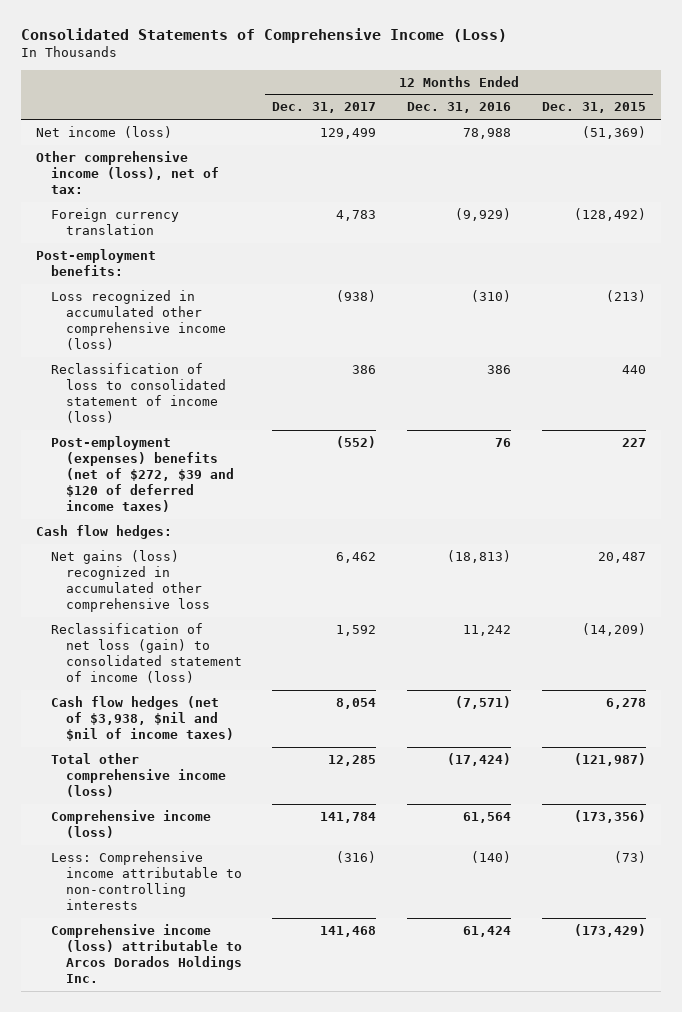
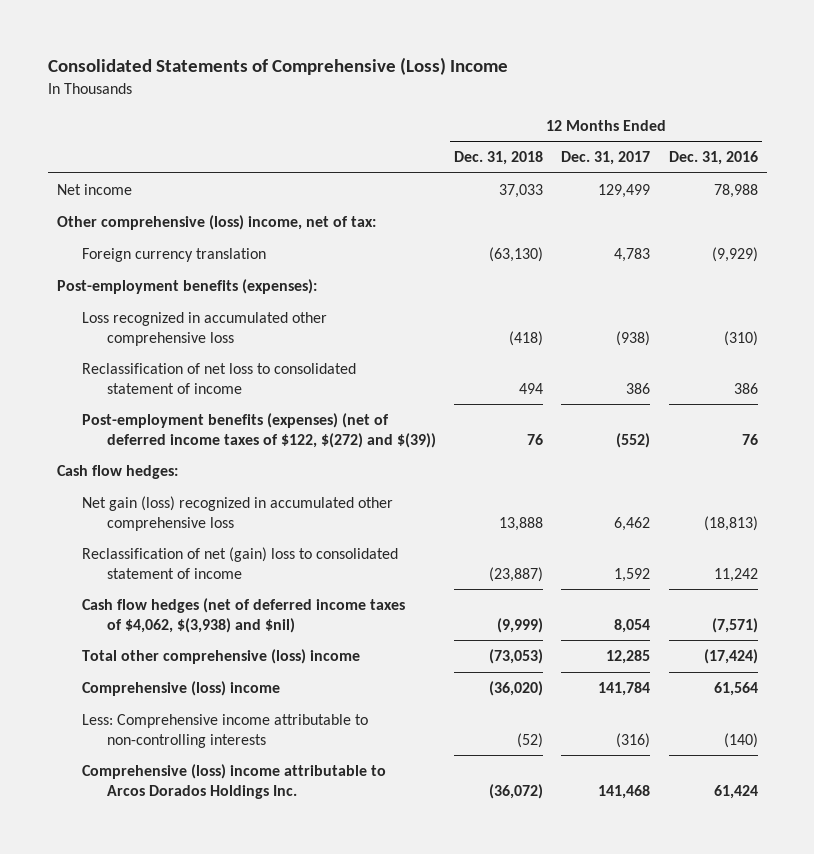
[21,28,508,44] Consolidated Statements of Comprehensive Income (Loss) -> [47,57,508,76] Consolidated Statements of Comprehensive (Loss) Income
[541,102,646,114] Dec. 31, 2015 -> none
none -> [454,151,544,166] Dec. 31, 2018
[36,125,173,138] Net income (loss) -> [56,183,132,195] Net income
[36,150,220,194] Other comprehensive income (loss), net of tax: -> [56,214,376,230] Other comprehensive (loss) income, net of tax:
[36,248,157,276] Post-employment benefits: -> [56,278,317,294] Post-employment benefits (expenses):
[51,289,226,351] Loss recognized in accumulated other comprehensive income (loss) -> [81,311,327,346] Loss recognized in accumulated other comprehensive loss
[51,362,226,424] Reclassification of loss to consolidated statement of income (loss) -> [81,362,356,394] Reclassification of net loss to consolidated statement of income
[51,435,234,513] Post-employment (expenses) benefits (net of $272, $39 and $120 of deferred income taxes) -> [81,412,437,448] Post-employment benefits (expenses) (net of deferred income taxes of $122, $(272) and $(39))
[51,549,210,613] Net gains (loss) recognized in accumulated other comprehensive loss -> [81,495,393,531] Net gain (loss) recognized in accumulated other comprehensive loss
[51,622,242,684] Reclassification of net loss (gain) to consolidated statement of income (loss) -> [81,546,398,579] Reclassification of net (gain) loss to consolidated statement of income
[51,695,234,741] Cash flow hedges (net of $3,938, $nil and $nil of income taxes) -> [81,597,405,633] Cash flow hedges (net of deferred income taxes of $4,062, $(3,938) and $nil)
[51,752,226,797] Total other comprehensive income (loss) -> [81,648,360,664] Total other comprehensive (loss) income
[51,809,212,838] Comprehensive income (loss) -> [81,680,280,696] Comprehensive (loss) income
[51,923,242,984] Comprehensive income (loss) attributable to Arcos Dorados Holdings Inc. -> [81,763,386,799] Comprehensive (loss) income attributable to Arcos Dorados Holdings Inc.

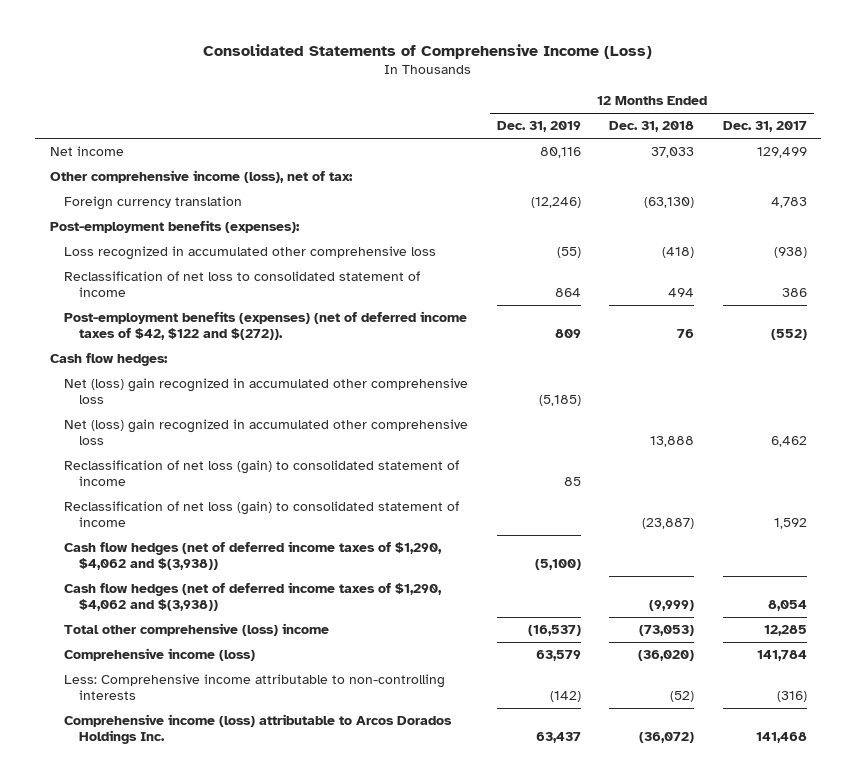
[47,57,508,76] Consolidated Statements of Comprehensive (Loss) Income -> [203,44,653,60] Consolidated Statements of Comprehensive Income (Loss)
[668,151,758,166] Dec. 31, 2016 -> none
none -> [496,121,581,133] Dec. 31, 2019
[56,214,376,230] Other comprehensive (loss) income, net of tax: -> [49,170,353,184] Other comprehensive income (loss), net of tax:
[81,412,437,448] Post-employment benefits (expenses) (net of deferred income taxes of $122, $(272) and $(39)) -> [64,311,468,341] Post-employment benefits (expenses) (net of deferred income taxes of $42, $122 and $(272)).
none -> [64,378,469,405] Net (loss) gain recognized in accumulated other comprehensive loss
[81,495,393,531] Net gain (loss) recognized in accumulated other comprehensive loss -> [64,419,469,446] Net (loss) gain recognized in accumulated other comprehensive loss
none -> [64,460,460,487] Reclassification of net loss (gain) to consolidated statement of income
[81,546,398,579] Reclassification of net (gain) loss to consolidated statement of income -> [64,501,460,528] Reclassification of net loss (gain) to consolidated statement of income
none -> [64,541,443,571] Cash flow hedges (net of deferred income taxes of $1,290, $4,062 and $(3,938))
[81,597,405,633] Cash flow hedges (net of deferred income taxes of $4,062, $(3,938) and $nil) -> [64,582,443,612] Cash flow hedges (net of deferred income taxes of $1,290, $4,062 and $(3,938))
[81,680,280,696] Comprehensive (loss) income -> [64,648,256,662] Comprehensive income (loss)
[81,763,386,799] Comprehensive (loss) income attributable to Arcos Dorados Holdings Inc. -> [64,714,453,745] Comprehensive income (loss) attributable to Arcos Dorados Holdings Inc.

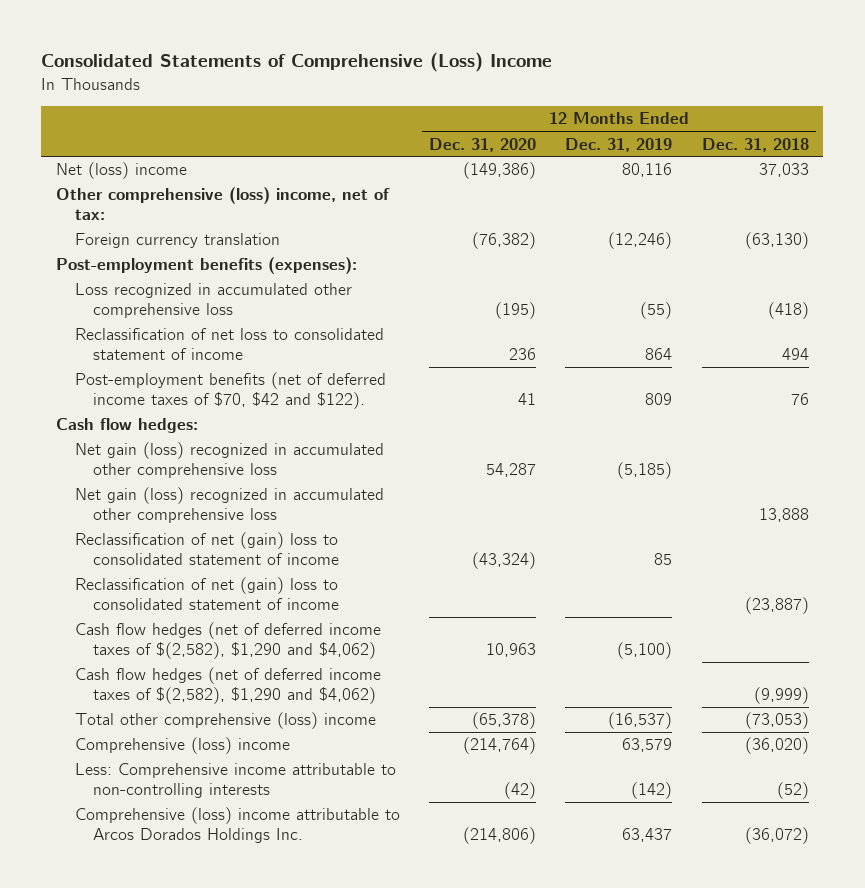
[203,44,653,60] Consolidated Statements of Comprehensive Income (Loss) -> [41,52,553,73] Consolidated Statements of Comprehensive (Loss) Income
[722,121,807,133] Dec. 31, 2017 -> none
none -> [428,137,536,152] Dec. 31, 2020
[49,146,124,157] Net income -> [56,162,188,180] Net (loss) income
[49,170,353,184] Other comprehensive income (loss), net of tax: -> [56,187,391,221] Other comprehensive (loss) income, net of tax:
[64,311,468,341] Post-employment benefits (expenses) (net of deferred income taxes of $42, $122 and $(272)). -> [74,372,386,410] Post-employment benefits (net of deferred income taxes of $70, $42 and $122).
[64,378,469,405] Net (loss) gain recognized in accumulated other comprehensive loss -> [74,442,384,479] Net gain (loss) recognized in accumulated other comprehensive loss
[64,419,469,446] Net (loss) gain recognized in accumulated other comprehensive loss -> [74,487,384,524] Net gain (loss) recognized in accumulated other comprehensive loss
[64,460,460,487] Reclassification of net loss (gain) to consolidated statement of income -> [74,532,340,566] Reclassification of net (gain) loss to consolidated statement of income
[64,501,460,528] Reclassification of net loss (gain) to consolidated statement of income -> [74,577,340,611] Reclassification of net (gain) loss to consolidated statement of income
[64,541,443,571] Cash flow hedges (net of deferred income taxes of $1,290, $4,062 and $(3,938)) -> [74,622,381,660] Cash flow hedges (net of deferred income taxes of $(2,582), $1,290 and $4,062)
[64,582,443,612] Cash flow hedges (net of deferred income taxes of $1,290, $4,062 and $(3,938)) -> [74,667,381,705] Cash flow hedges (net of deferred income taxes of $(2,582), $1,290 and $4,062)
[64,648,256,662] Comprehensive income (loss) -> [74,737,290,755] Comprehensive (loss) income
[64,714,453,745] Comprehensive income (loss) attributable to Arcos Dorados Holdings Inc. -> [74,807,400,844] Comprehensive (loss) income attributable to Arcos Dorados Holdings Inc.

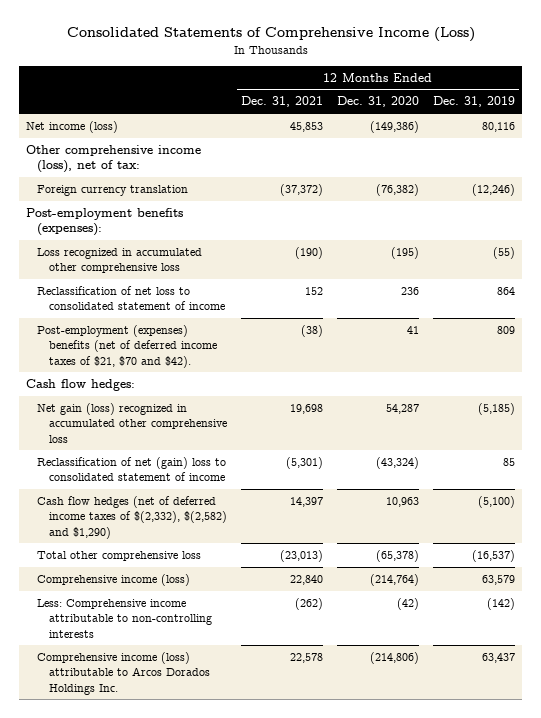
[41,52,553,73] Consolidated Statements of Comprehensive (Loss) Income -> [66,27,475,43] Consolidated Statements of Comprehensive Income (Loss)
[701,137,809,152] Dec. 31, 2018 -> none
none -> [240,96,323,108] Dec. 31, 2021
[56,162,188,180] Net (loss) income -> [25,121,118,134] Net income (loss)
[56,187,391,221] Other comprehensive (loss) income, net of tax: -> [25,145,201,174] Other comprehensive income (loss), net of tax:
[74,372,386,410] Post-employment benefits (net of deferred income taxes of $70, $42 and $122). -> [37,325,217,368] Post-employment (expenses) benefits (net of deferred income taxes of $21, $70 and $42).
[74,487,384,524] Net gain (loss) recognized in accumulated other comprehensive loss -> none
[74,577,340,611] Reclassification of net (gain) loss to consolidated statement of income -> none
[74,667,381,705] Cash flow hedges (net of deferred income taxes of $(2,582), $1,290 and $4,062) -> none
[74,622,381,660] Cash flow hedges (net of deferred income taxes of $(2,582), $1,290 and $4,062) -> [37,496,227,539] Cash flow hedges (net of deferred income taxes of $(2,332), $(2,582) and $1,290)
[74,712,376,730] Total other comprehensive (loss) income -> [37,551,202,562] Total other comprehensive loss
[74,737,290,755] Comprehensive (loss) income -> [37,574,191,587] Comprehensive income (loss)
[74,807,400,844] Comprehensive (loss) income attributable to Arcos Dorados Holdings Inc. -> [37,652,210,695] Comprehensive income (loss) attributable to Arcos Dorados Holdings Inc.

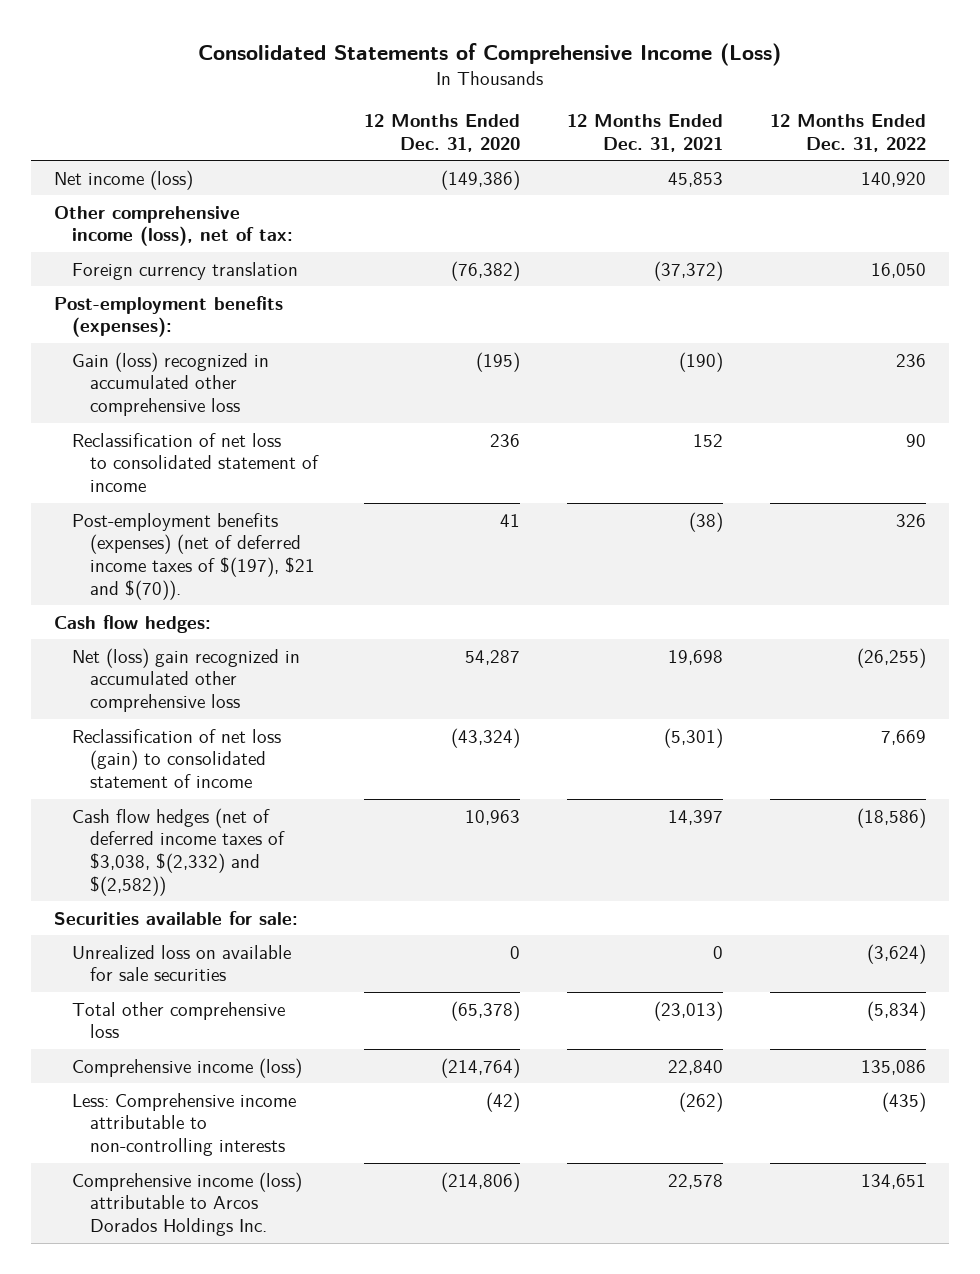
[433,96,516,108] Dec. 31, 2019 -> none
none -> [769,114,926,152] 12 Months Ended Dec. 31, 2022
[37,248,203,274] Loss recognized in accumulated other comprehensive loss -> [71,351,269,416] Gain (loss) recognized in accumulated other comprehensive loss
[37,325,217,368] Post-employment (expenses) benefits (net of deferred income taxes of $21, $70 and $42). -> [71,512,315,600] Post-employment benefits (expenses) (net of deferred income taxes of $(197), $21 and $(70)).
[37,403,227,443] Net gain (loss) recognized in accumulated other comprehensive loss -> [71,647,300,712] Net (loss) gain recognized in accumulated other comprehensive loss
[37,457,227,482] Reclassification of net (gain) loss to consolidated statement of income -> [71,728,281,788] Reclassification of net loss (gain) to consolidated statement of income
[37,496,227,539] Cash flow hedges (net of deferred income taxes of $(2,332), $(2,582) and $1,290) -> [71,807,285,896] Cash flow hedges (net of deferred income taxes of $3,038, $(2,332) and $(2,582))
none -> [54,910,299,925] Securities available for sale:
none -> [71,944,291,982] Unrealized loss on available for sale securities

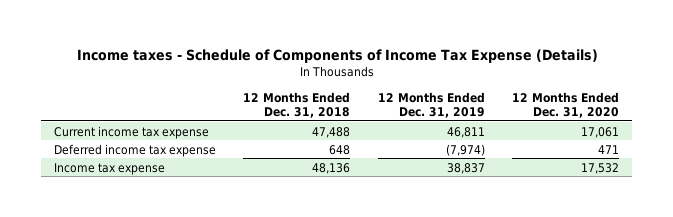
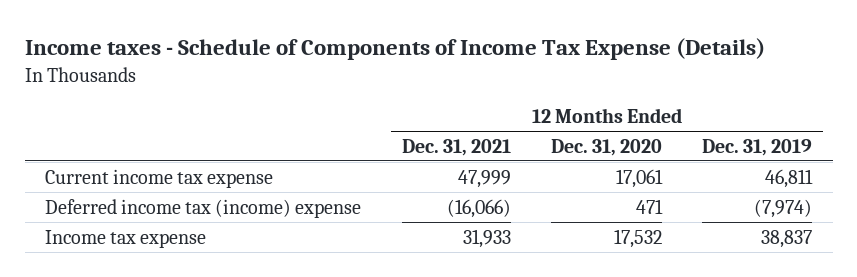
[243,91,351,119] 12 Months Ended Dec. 31, 2018 -> none
none -> [401,138,511,156] Dec. 31, 2021
[54,143,217,157] Deferred income tax expense -> [45,198,362,218] Deferred income tax (income) expense

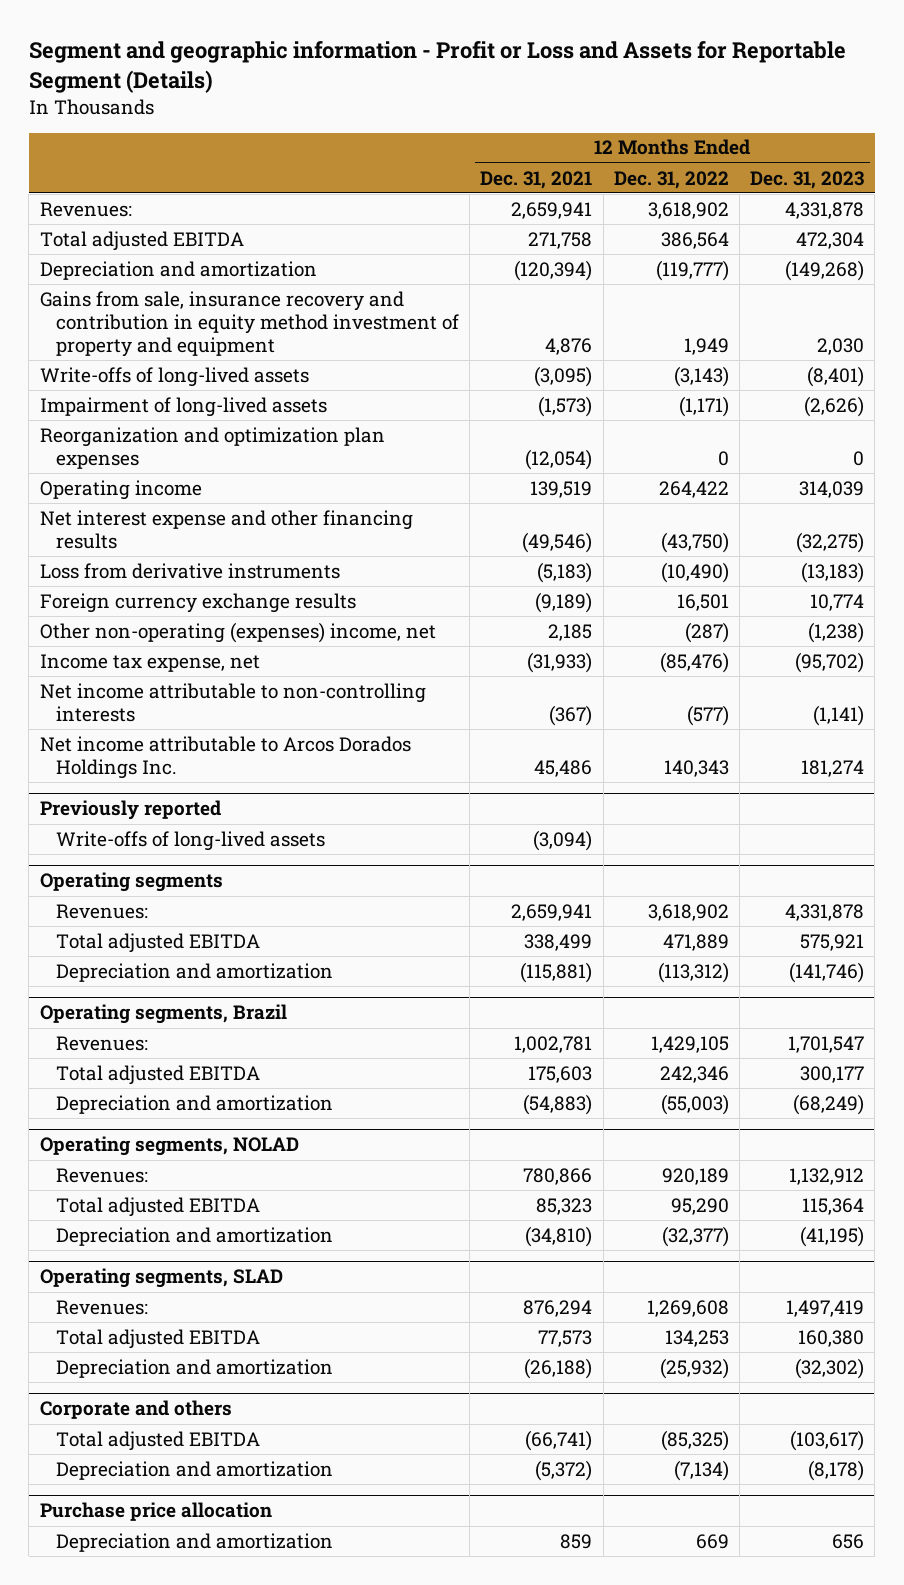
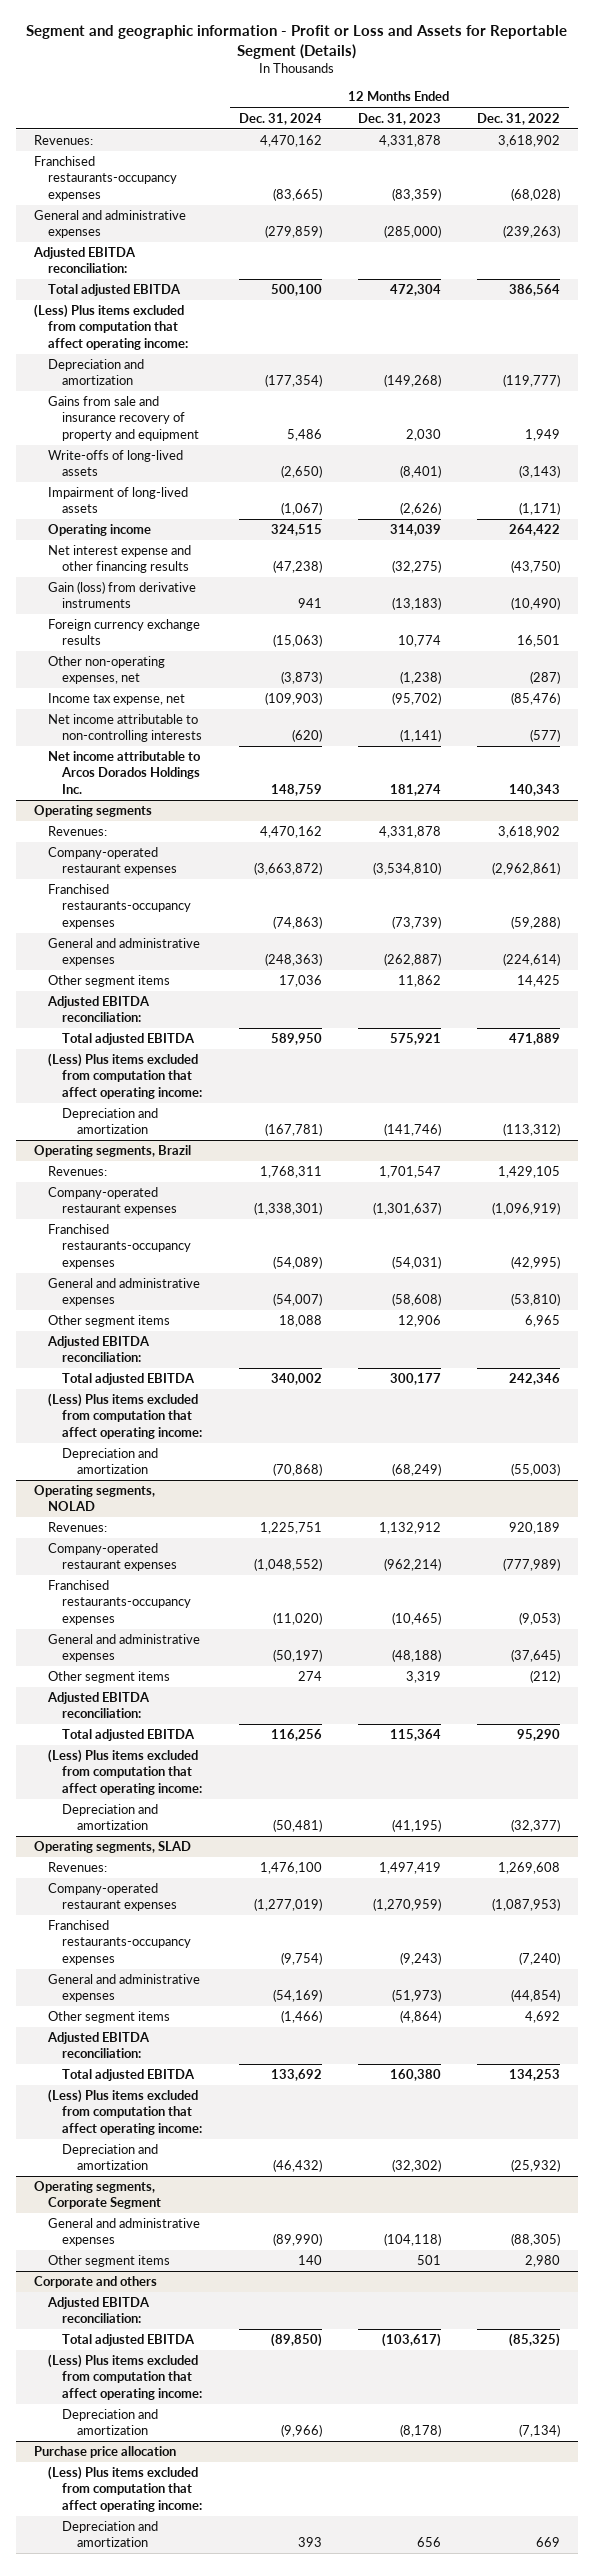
[480,170,593,189] Dec. 31, 2021 -> none
none -> [238,112,322,125] Dec. 31, 2024
none -> [33,156,178,201] Franchised restaurants-occupancy expenses
none -> [33,210,186,239] General and administrative expenses
none -> [32,247,136,274] Adjusted EBITDA reconciliation:
none -> [33,304,189,350] (Less) Plus items excluded from computation that affect operating income:
[39,290,460,357] Gains from sale, insurance recovery and contribution in equity method investment of property and equipment -> [48,396,200,441] Gains from sale and insurance recovery of property and equipment
[39,426,385,469] Reorganization and optimization plan expenses -> none
[39,562,340,579] Loss from derivative instruments -> [48,581,197,609] Gain (loss) from derivative instruments
[39,621,436,643] Other non-operating (expenses) income, net -> [48,656,166,685] Other non-operating expenses, net
[39,800,221,821] Previously reported -> none
[56,830,326,851] Write-offs of long-lived assets -> none
none -> [48,847,178,876] Company-operated restaurant expenses
none -> [48,884,192,929] Franchised restaurants-occupancy expenses
none -> [48,938,201,967] General and administrative expenses
none -> [48,975,171,988] Other segment items
none -> [47,996,151,1023] Adjusted EBITDA reconciliation:
none -> [48,1053,203,1099] (Less) Plus items excluded from computation that affect operating income:
none -> [48,1187,178,1216] Company-operated restaurant expenses
none -> [48,1224,192,1269] Franchised restaurants-occupancy expenses
none -> [48,1278,201,1307] General and administrative expenses
none -> [48,1315,171,1328] Other segment items
none -> [47,1336,151,1363] Adjusted EBITDA reconciliation:
none -> [48,1393,203,1439] (Less) Plus items excluded from computation that affect operating income:
none -> [48,1543,178,1572] Company-operated restaurant expenses
none -> [48,1580,192,1625] Franchised restaurants-occupancy expenses
none -> [48,1634,201,1663] General and administrative expenses
none -> [48,1671,171,1684] Other segment items
none -> [47,1692,151,1719] Adjusted EBITDA reconciliation:
none -> [48,1749,203,1795] (Less) Plus items excluded from computation that affect operating income:
none -> [48,1883,178,1912] Company-operated restaurant expenses
none -> [48,1920,192,1965] Franchised restaurants-occupancy expenses
none -> [48,1974,201,2003] General and administrative expenses
none -> [48,2011,171,2024] Other segment items
none -> [47,2032,151,2059] Adjusted EBITDA reconciliation:
none -> [48,2089,203,2135] (Less) Plus items excluded from computation that affect operating income:
none -> [33,2181,162,2210] Operating segments, Corporate Segment
none -> [48,2218,201,2247] General and administrative expenses
none -> [48,2255,171,2268] Other segment items
none -> [47,2297,151,2324] Adjusted EBITDA reconciliation:
none -> [48,2354,203,2400] (Less) Plus items excluded from computation that affect operating income:
none -> [48,2466,203,2512] (Less) Plus items excluded from computation that affect operating income:

